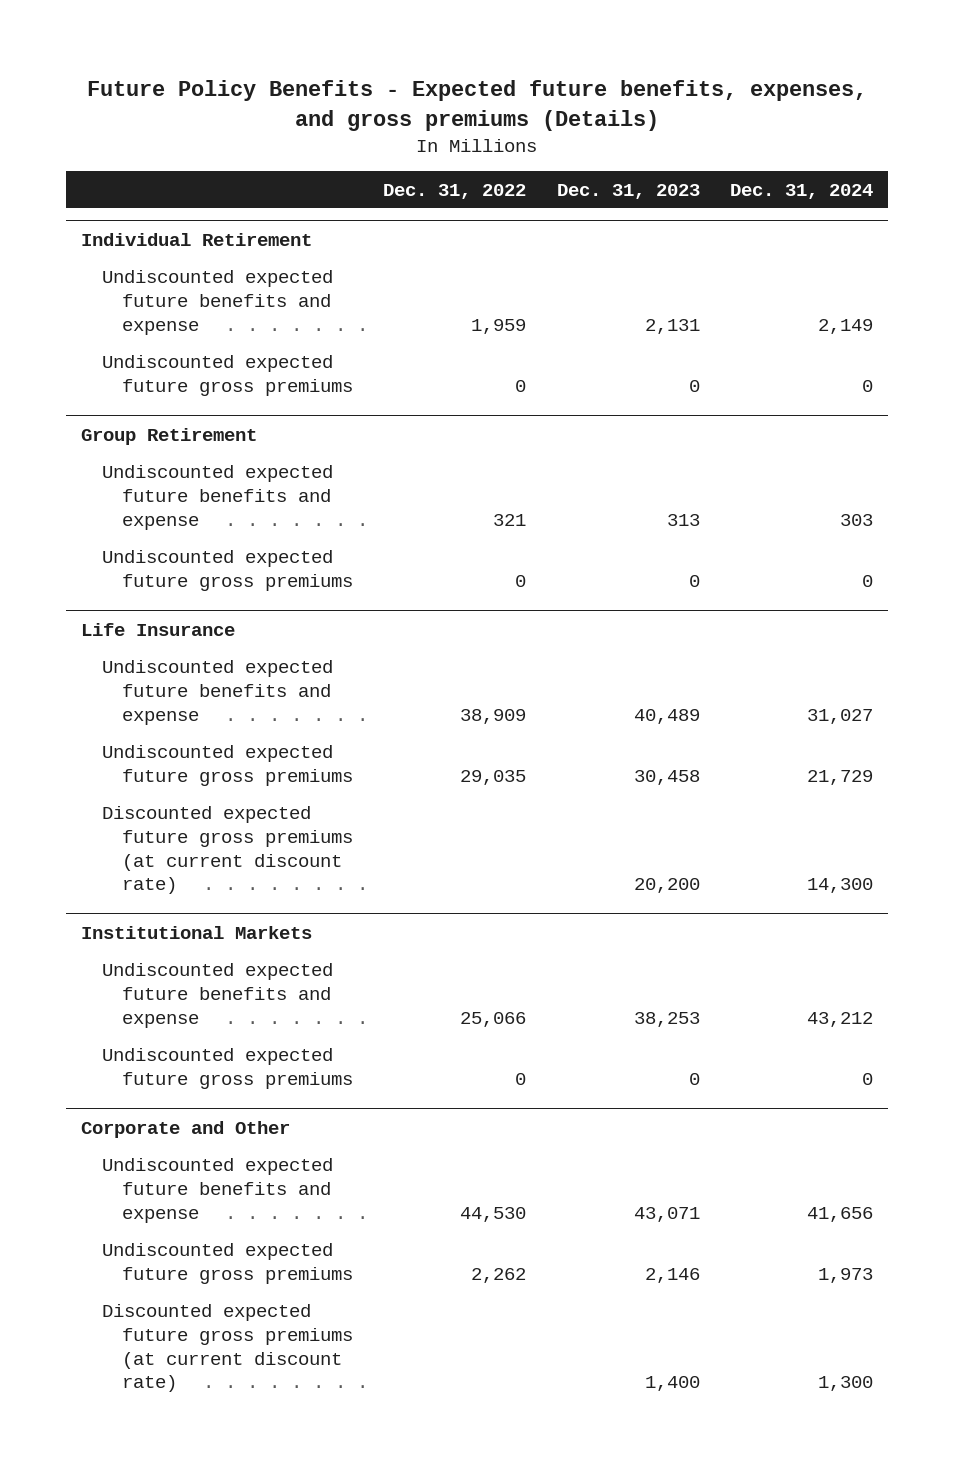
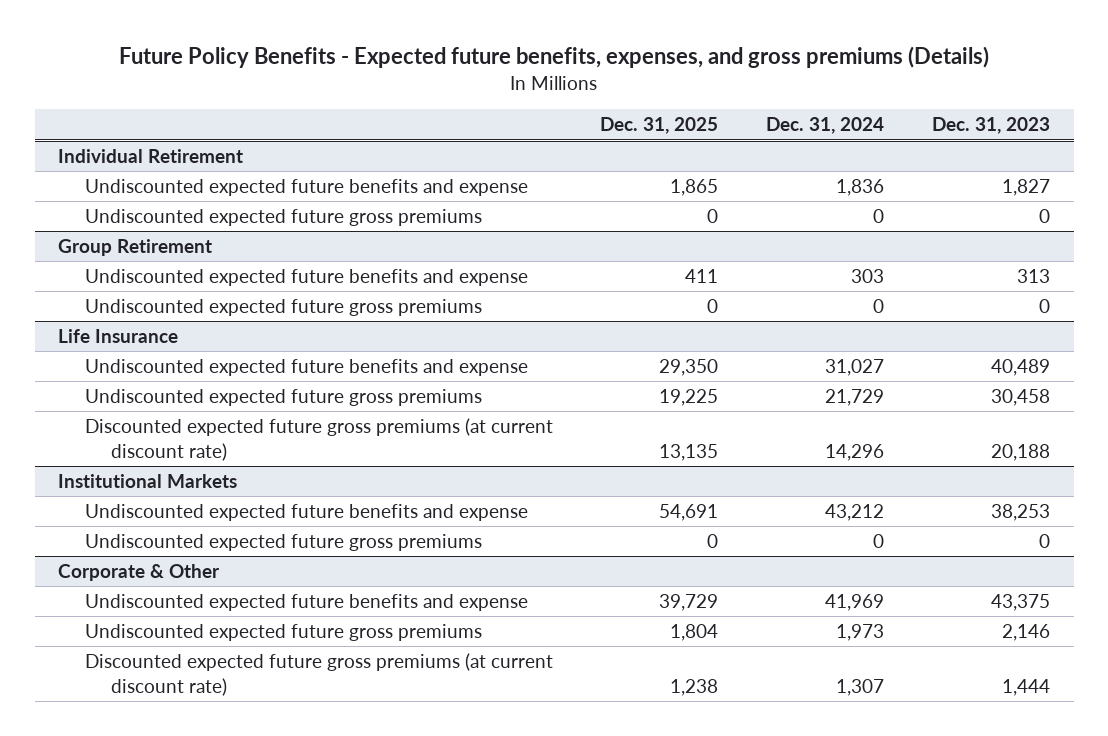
[383,183,527,199] Dec. 31, 2022 -> none
none -> [600,117,719,135] Dec. 31, 2025
[644,318,700,334] 2,131 -> [1001,179,1050,197] 1,827
[818,318,874,334] 2,149 -> [836,179,885,197] 1,836
[633,878,700,894] 20,200 -> [990,443,1050,461] 20,188
[807,878,874,894] 14,300 -> [825,443,885,461] 14,296
[81,1120,291,1138] Corporate and Other -> [58,564,221,582] Corporate & Other
[633,1206,700,1222] 43,071 -> [990,594,1050,612] 43,375
[807,1206,874,1222] 41,656 -> [825,594,885,612] 41,969
[644,1376,700,1392] 1,400 -> [1001,678,1050,696] 1,444
[818,1376,874,1392] 1,300 -> [836,678,885,696] 1,307

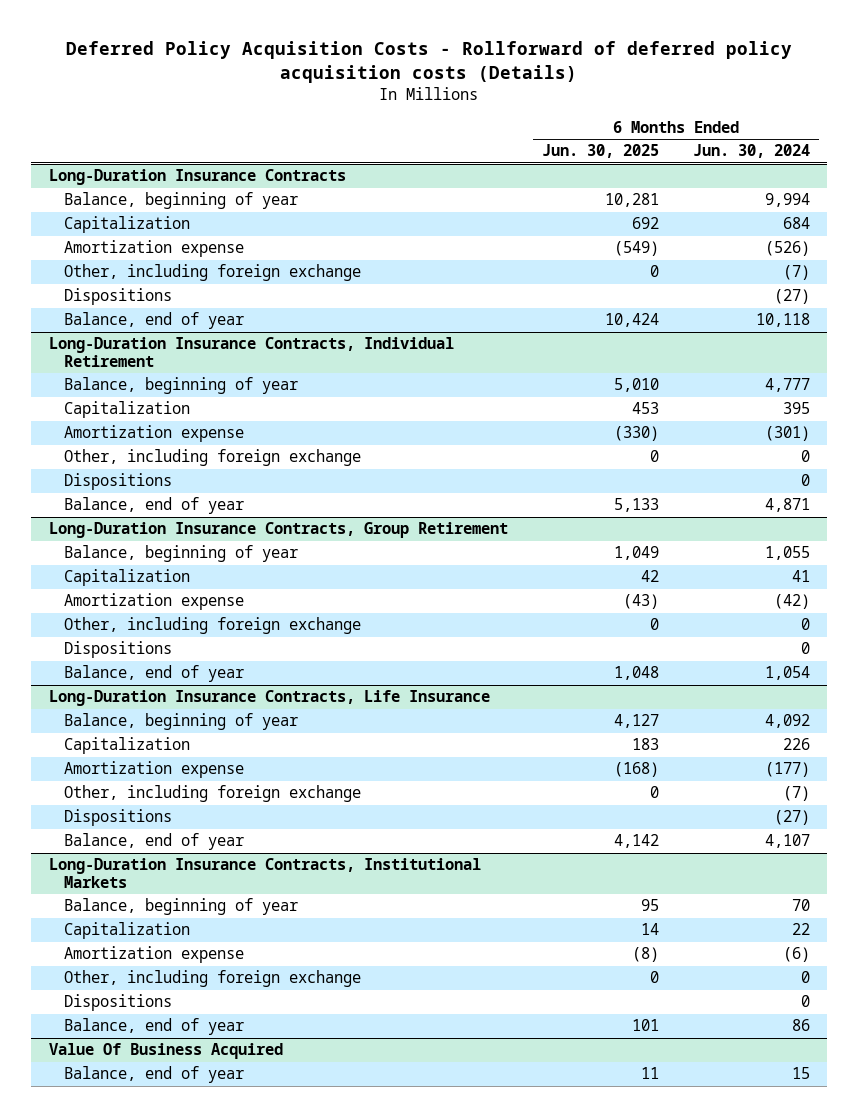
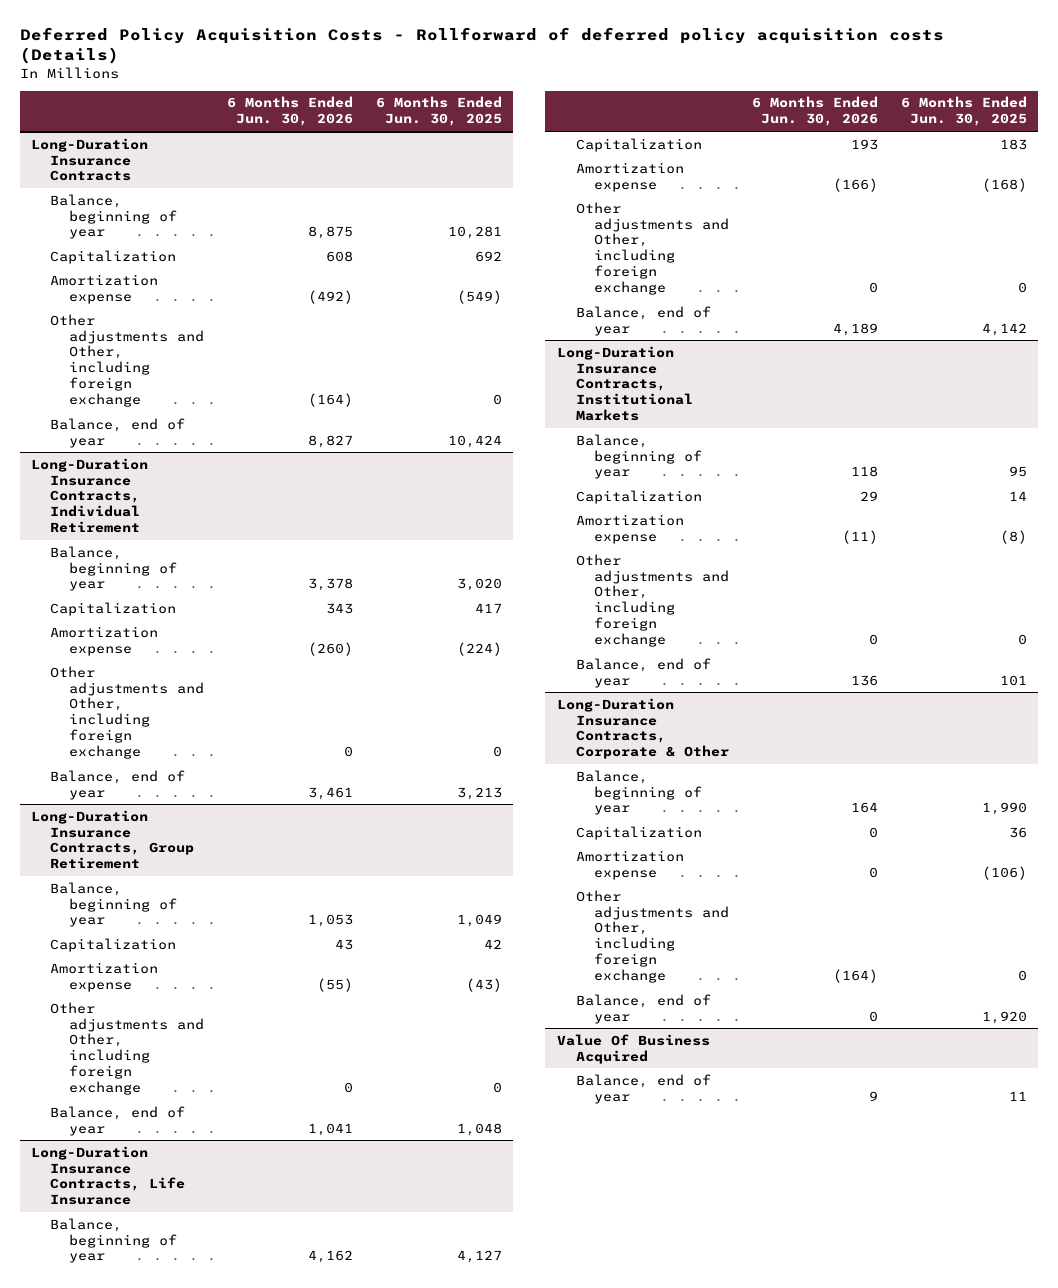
[693,144,811,159] Jun. 30, 2024 -> none
none -> [226,96,353,127] 6 Months Ended Jun. 30, 2026
[64,288,173,306] Dispositions -> none
[64,264,362,282] Other, including foreign exchange -> [50,313,205,408] Other adjustments and Other, including foreign exchange
[64,473,173,491] Dispositions -> none
[613,378,659,393] 5,010 -> [456,578,502,592] 3,020
[631,402,659,415] 453 -> [474,602,502,613] 417
[613,426,659,442] (330) -> [456,641,502,656] (224)
[64,449,362,467] Other, including foreign exchange -> [50,665,205,760] Other adjustments and Other, including foreign exchange
[613,498,659,513] 5,133 -> [456,786,502,800] 3,213
[64,641,173,659] Dispositions -> none
[64,617,362,635] Other, including foreign exchange -> [50,1001,205,1096] Other adjustments and Other, including foreign exchange
[64,809,173,827] Dispositions -> none
[64,785,362,803] Other, including foreign exchange -> [575,201,730,296] Other adjustments and Other, including foreign exchange
[64,994,173,1012] Dispositions -> none
[64,970,362,988] Other, including foreign exchange -> [575,553,730,648] Other adjustments and Other, including foreign exchange
none -> [556,697,729,760] Long-Duration Insurance Contracts, Corporate & Other
none -> [575,769,703,816] Balance, beginning of year
none -> [575,825,702,840] Capitalization
none -> [575,849,684,880] Amortization expense
none -> [575,889,730,984] Other adjustments and Other, including foreign exchange
none -> [575,993,711,1024] Balance, end of year

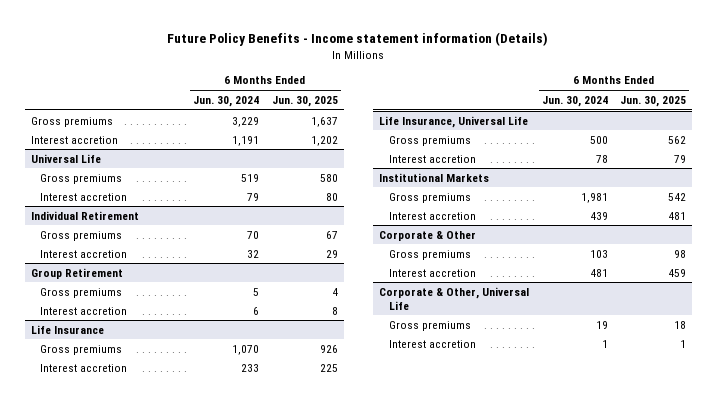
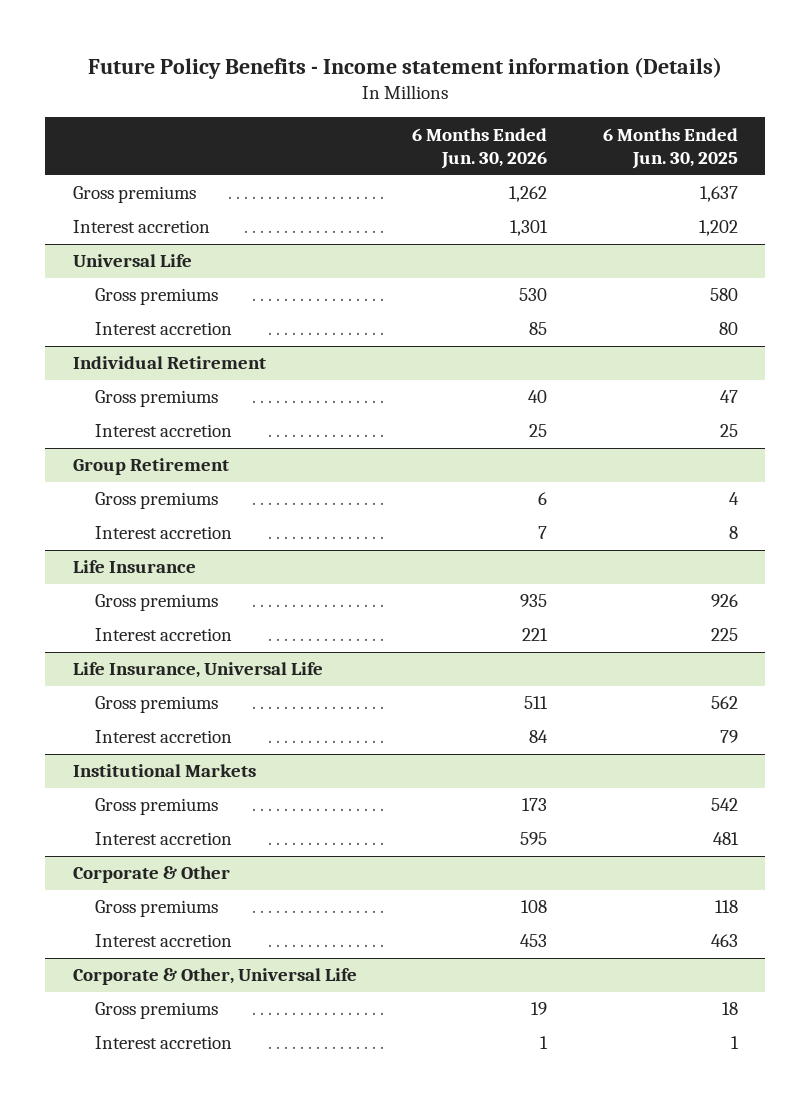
[193,95,260,107] Jun. 30, 2024 -> none
none -> [412,127,548,169] 6 Months Ended Jun. 30, 2026
[325,230,338,239] 67 -> [719,390,738,404] 47
[325,249,338,258] 29 -> [719,424,738,438] 25
[673,249,686,258] 98 -> [714,900,738,914] 118
[667,268,686,277] 459 -> [710,934,738,948] 463

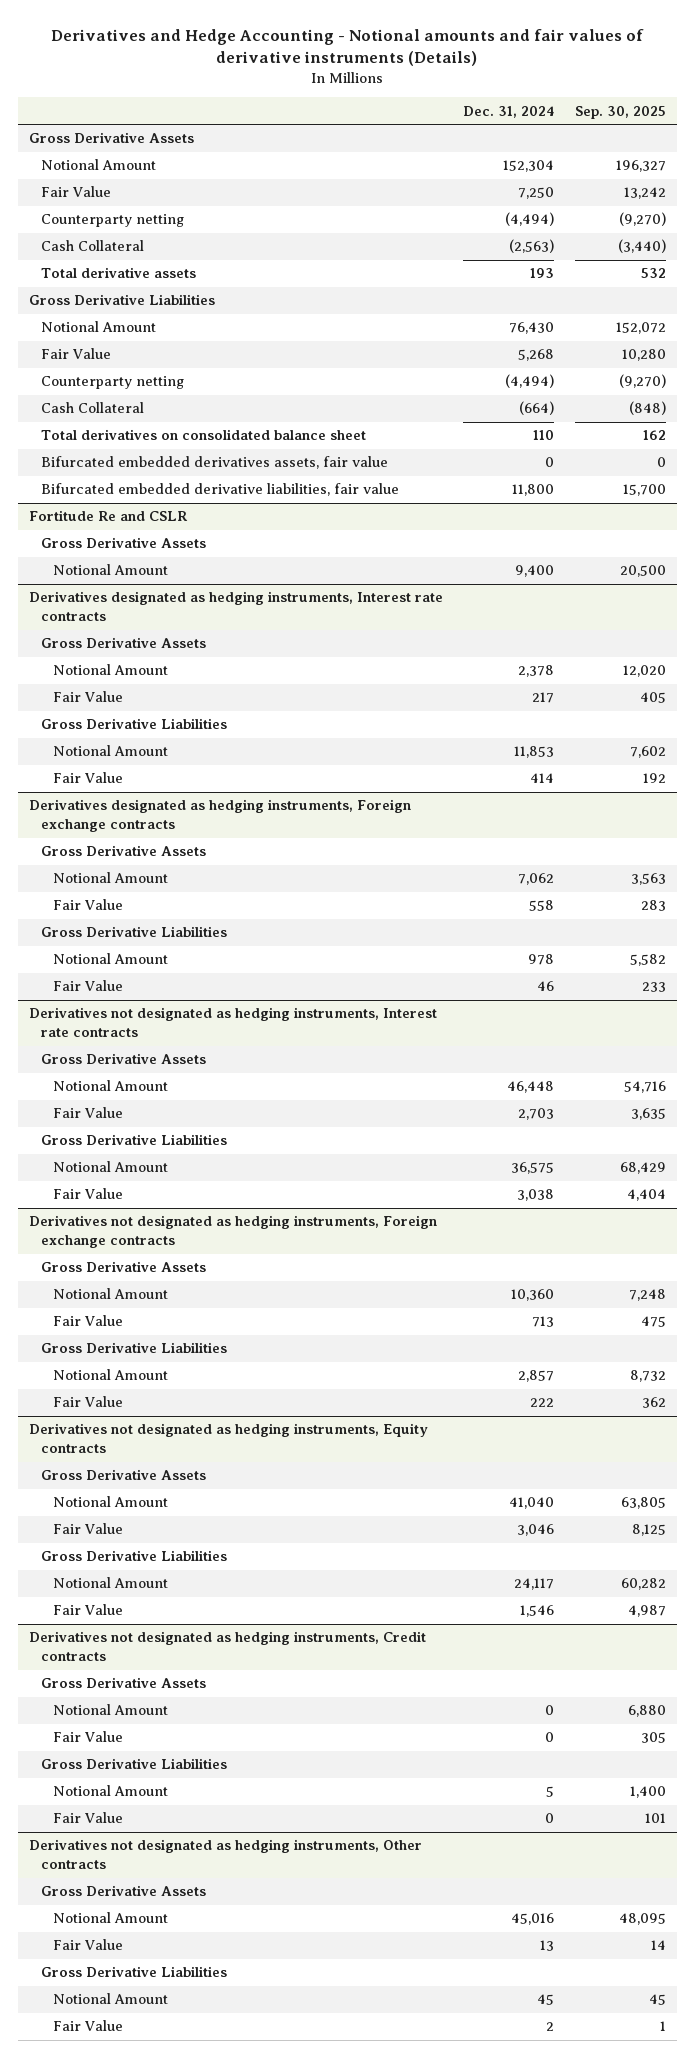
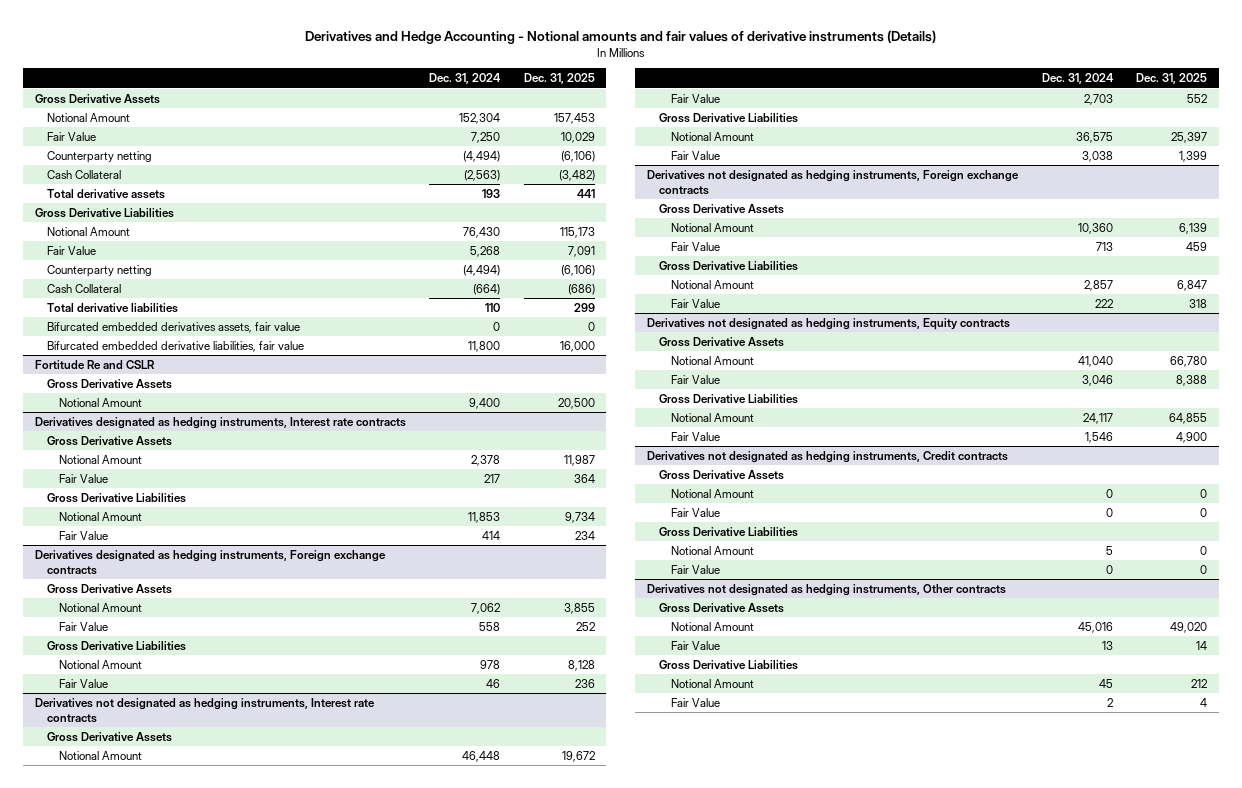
[575,105,667,119] Sep. 30, 2025 -> none
none -> [523,73,595,85] Dec. 31, 2025
[40,429,366,441] Total derivatives on consolidated balance sheet -> [46,302,178,313] Total derivative liabilities

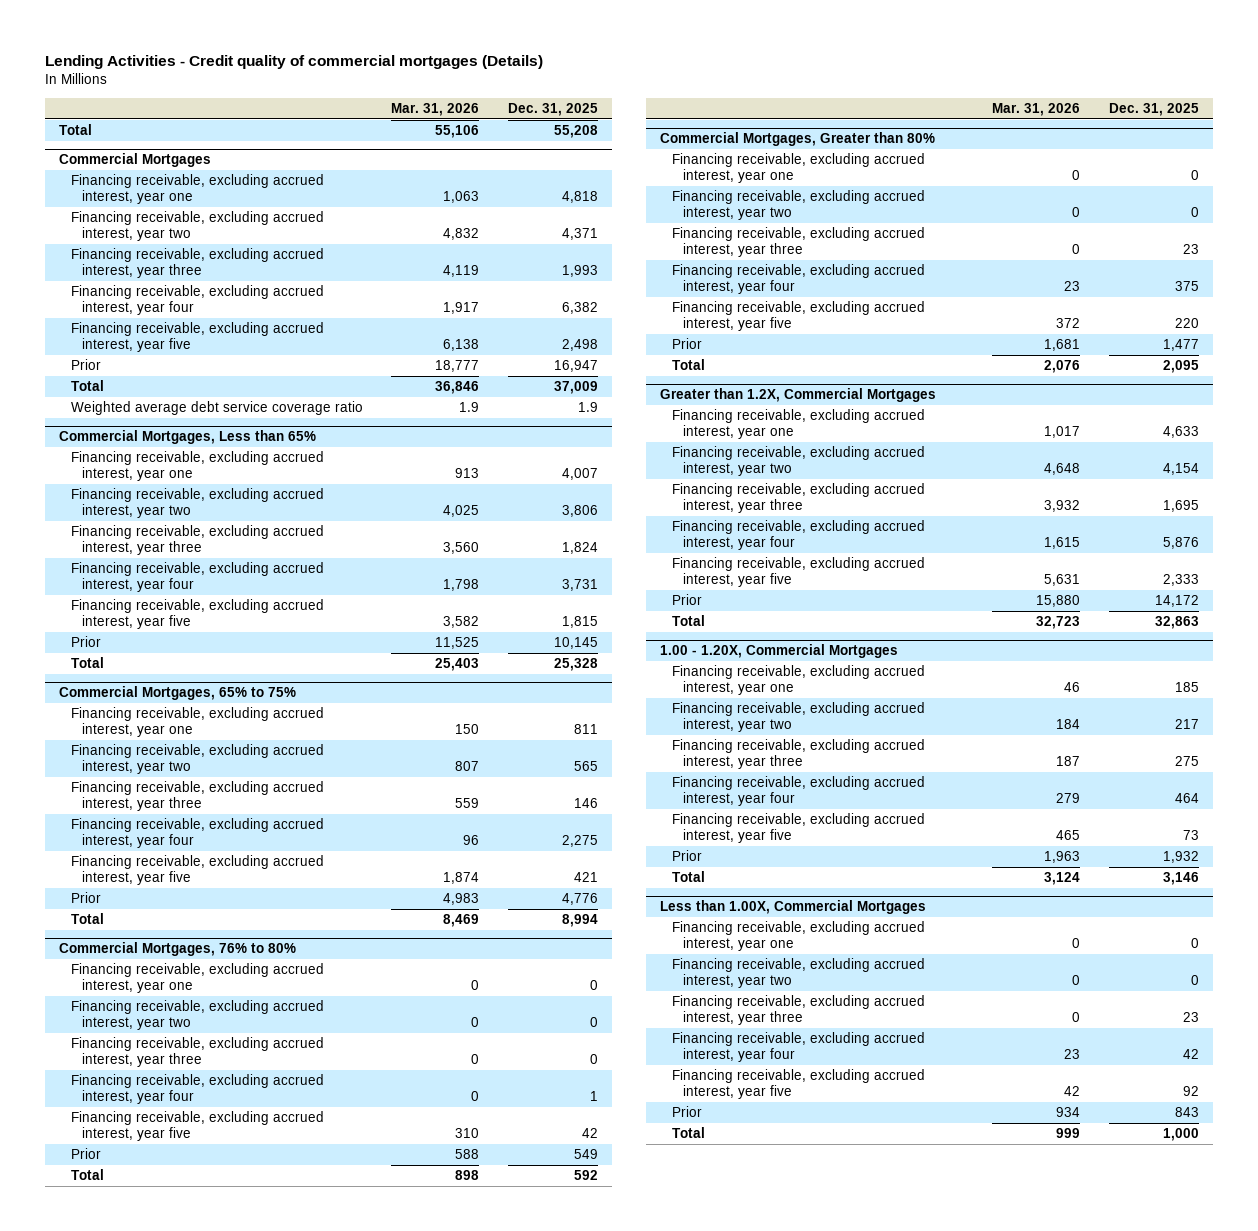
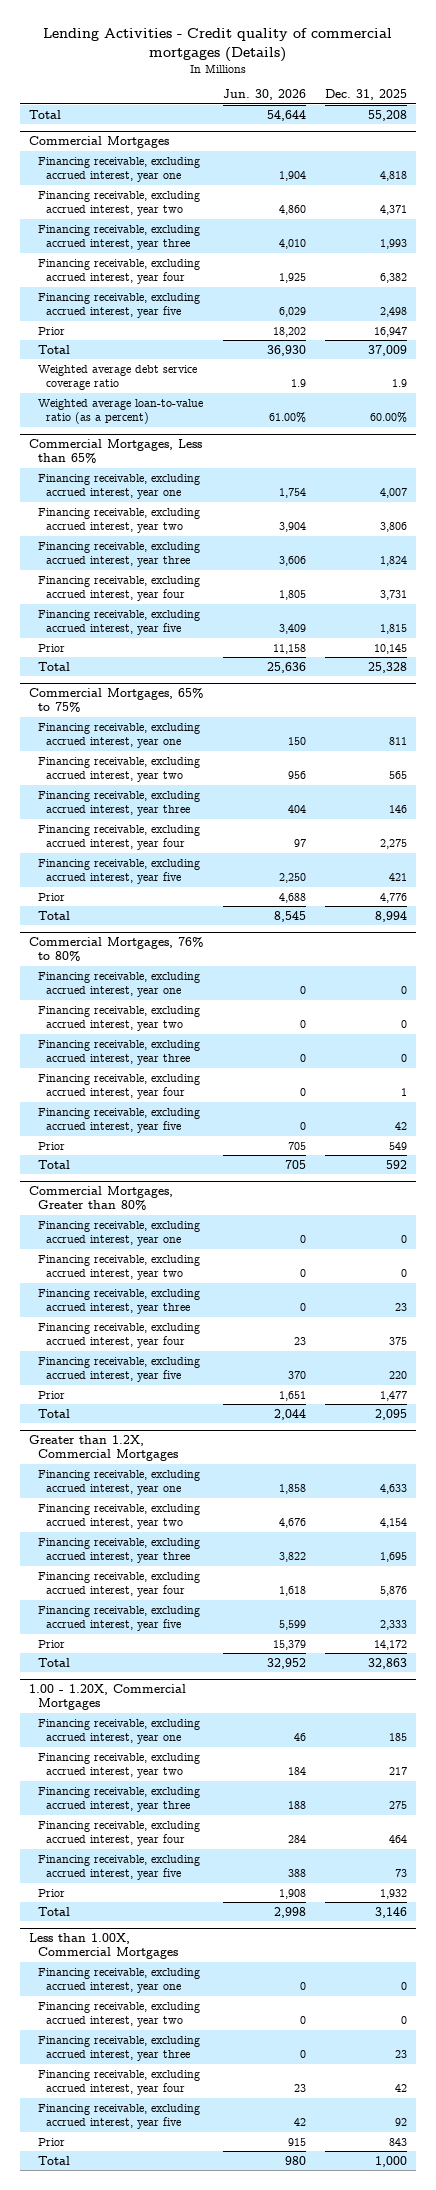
[391,102,480,116] Mar. 31, 2026 -> none
none -> [222,89,306,101] Jun. 30, 2026
none -> [37,398,203,425] Weighted average loan-to-value ratio (as a percent)

